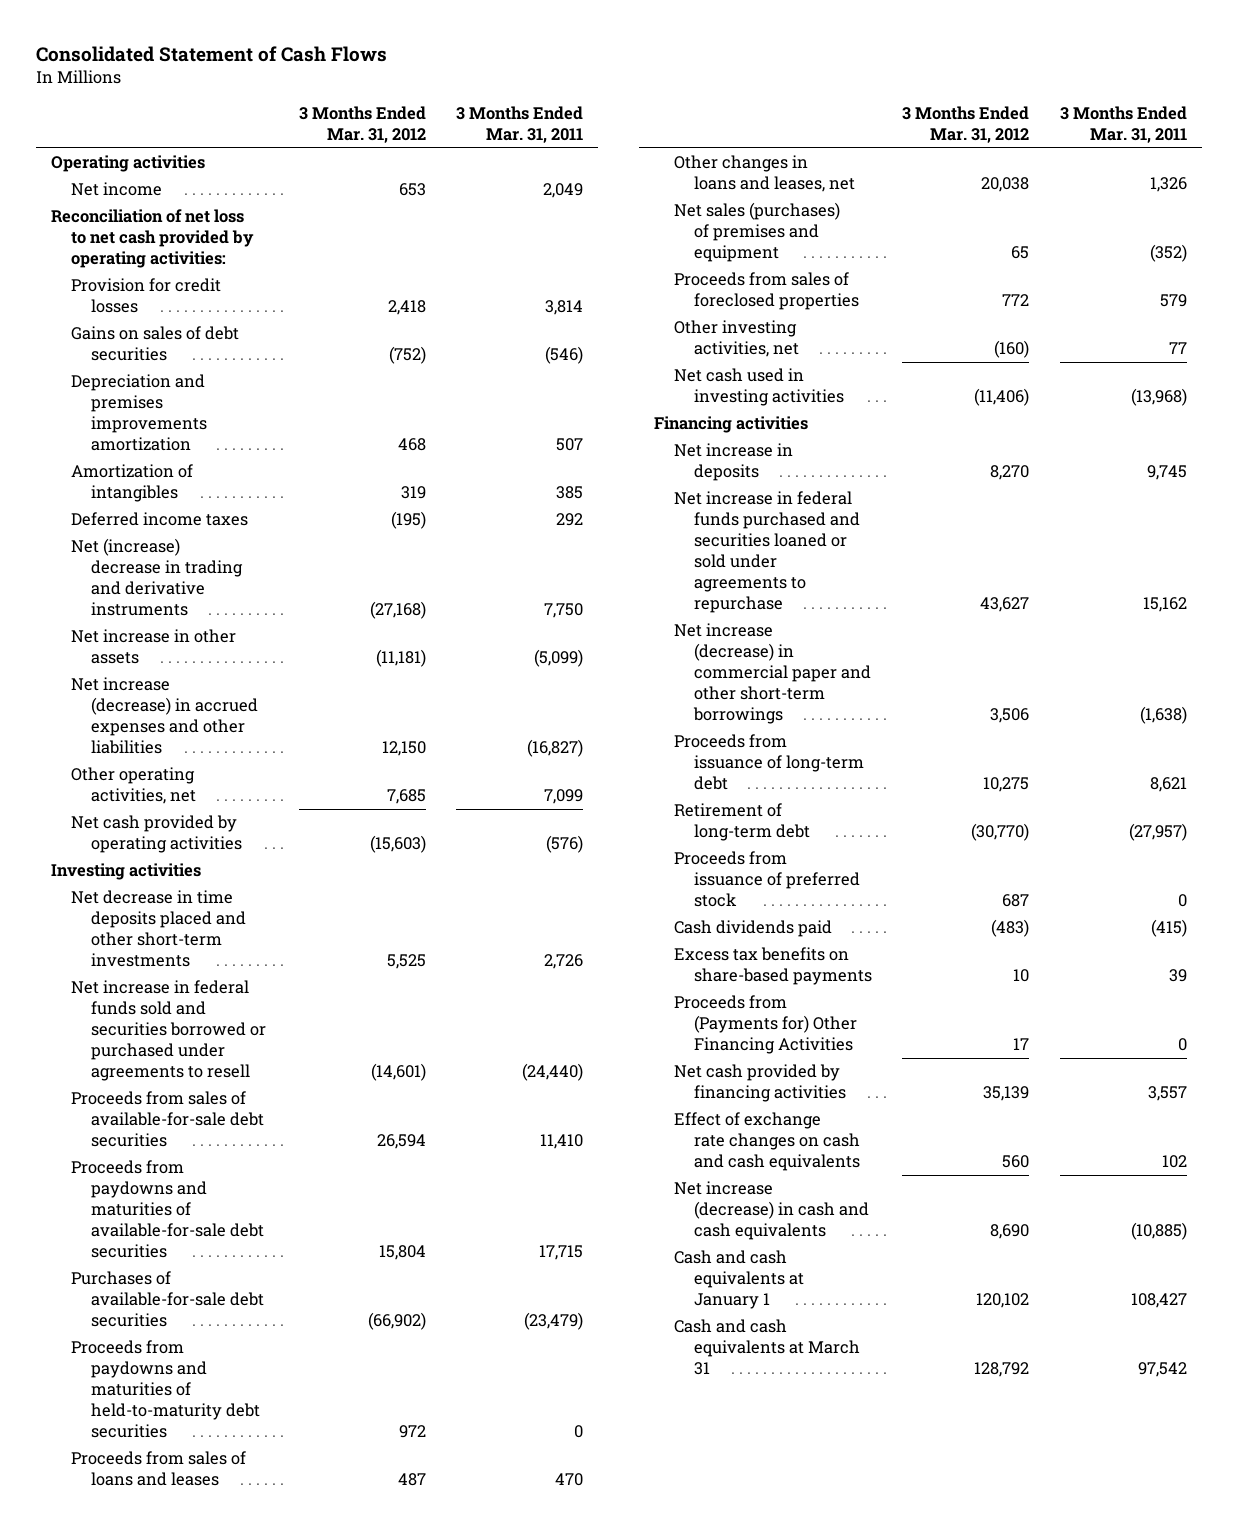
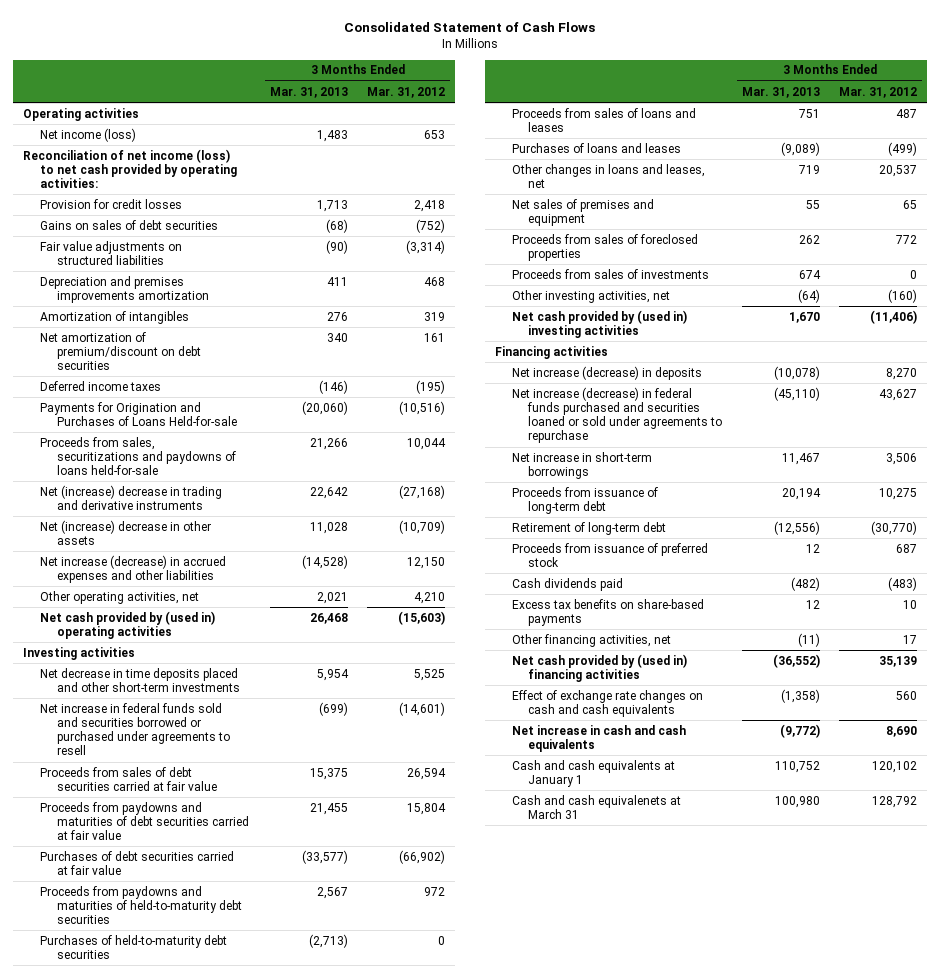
[456,106,584,144] 3 Months Ended Mar. 31, 2011 -> none
none -> [270,86,349,98] Mar. 31, 2013
[71,182,163,197] Net income -> [39,127,136,142] Net income (loss)
[51,209,255,269] Reconciliation of net loss to net cash provided by operating activities: -> [22,148,237,189] Reconciliation of net income (loss) to net cash provided by operating activities:
none -> [39,240,182,265] Fair value adjustments on structured liabilities
none -> [39,331,201,371] Net amortization of premium/discount on debt securities
none -> [39,401,237,426] Payments for Origination and Purchases of Loans Held-for-sale
none -> [39,436,236,476] Proceeds from sales, securitizations and paydowns of loans held-for-sale
[71,629,237,665] Net increase in other assets -> [39,519,211,545] Net (increase) decrease in other assets
[376,649,427,668] (11,181) -> [399,519,446,534] (10,709)
[387,789,427,805] 7,685 -> [414,591,446,604] 4,210
[71,815,243,854] Net cash provided by operating activities -> [39,610,215,639] Net cash provided by (used in) operating activities
[71,1091,265,1148] Proceeds from sales of available-for-sale debt securities -> [39,766,217,791] Proceeds from sales of debt securities carried at fair value
[71,1160,265,1259] Proceeds from paydowns and maturities of available-for-sale debt securities -> [39,801,249,841] Proceeds from paydowns and maturities of debt securities carried at fair value
[71,1271,265,1328] Purchases of available-for-sale debt securities -> [39,850,234,875] Purchases of debt securities carried at fair value
none -> [39,934,227,959] Purchases of held-to-maturity debt securities
none -> [511,142,681,153] Purchases of loans and leases
[981,177,1030,193] 20,038 -> [879,164,918,177] 20,537
[674,202,841,263] Net sales (purchases) of premises and equipment -> [511,198,654,226] Net sales of premises and equipment
none -> [511,268,709,279] Proceeds from sales of investments
[674,368,845,407] Net cash used in investing activities -> [511,309,687,338] Net cash provided by (used in) investing activities
[674,443,794,482] Net increase in deposits -> [511,365,702,380] Net increase (decrease) in deposits
[674,491,861,614] Net increase in federal funds purchased and securities loaned or sold under agreements to repurchase -> [511,386,723,444] Net increase (decrease) in federal funds purchased and securities loaned or sold under agreements to repurchase
[674,623,872,725] Net increase (decrease) in commercial paper and other short-term borrowings -> [511,451,652,479] Net increase in short-term borrowings
[674,995,858,1055] Proceeds from (Payments for) Other Financing Activities -> [511,633,671,647] Other financing activities, net
[674,1064,847,1103] Net cash provided by financing activities -> [511,653,687,682] Net cash provided by (used in) financing activities
[674,1181,870,1241] Net increase (decrease) in cash and cash equivalents -> [511,724,686,752] Net increase in cash and cash equivalents
[674,1319,861,1376] Cash and cash equivalents at March 31 -> [511,794,681,819] Cash and cash equivalenets at March 31

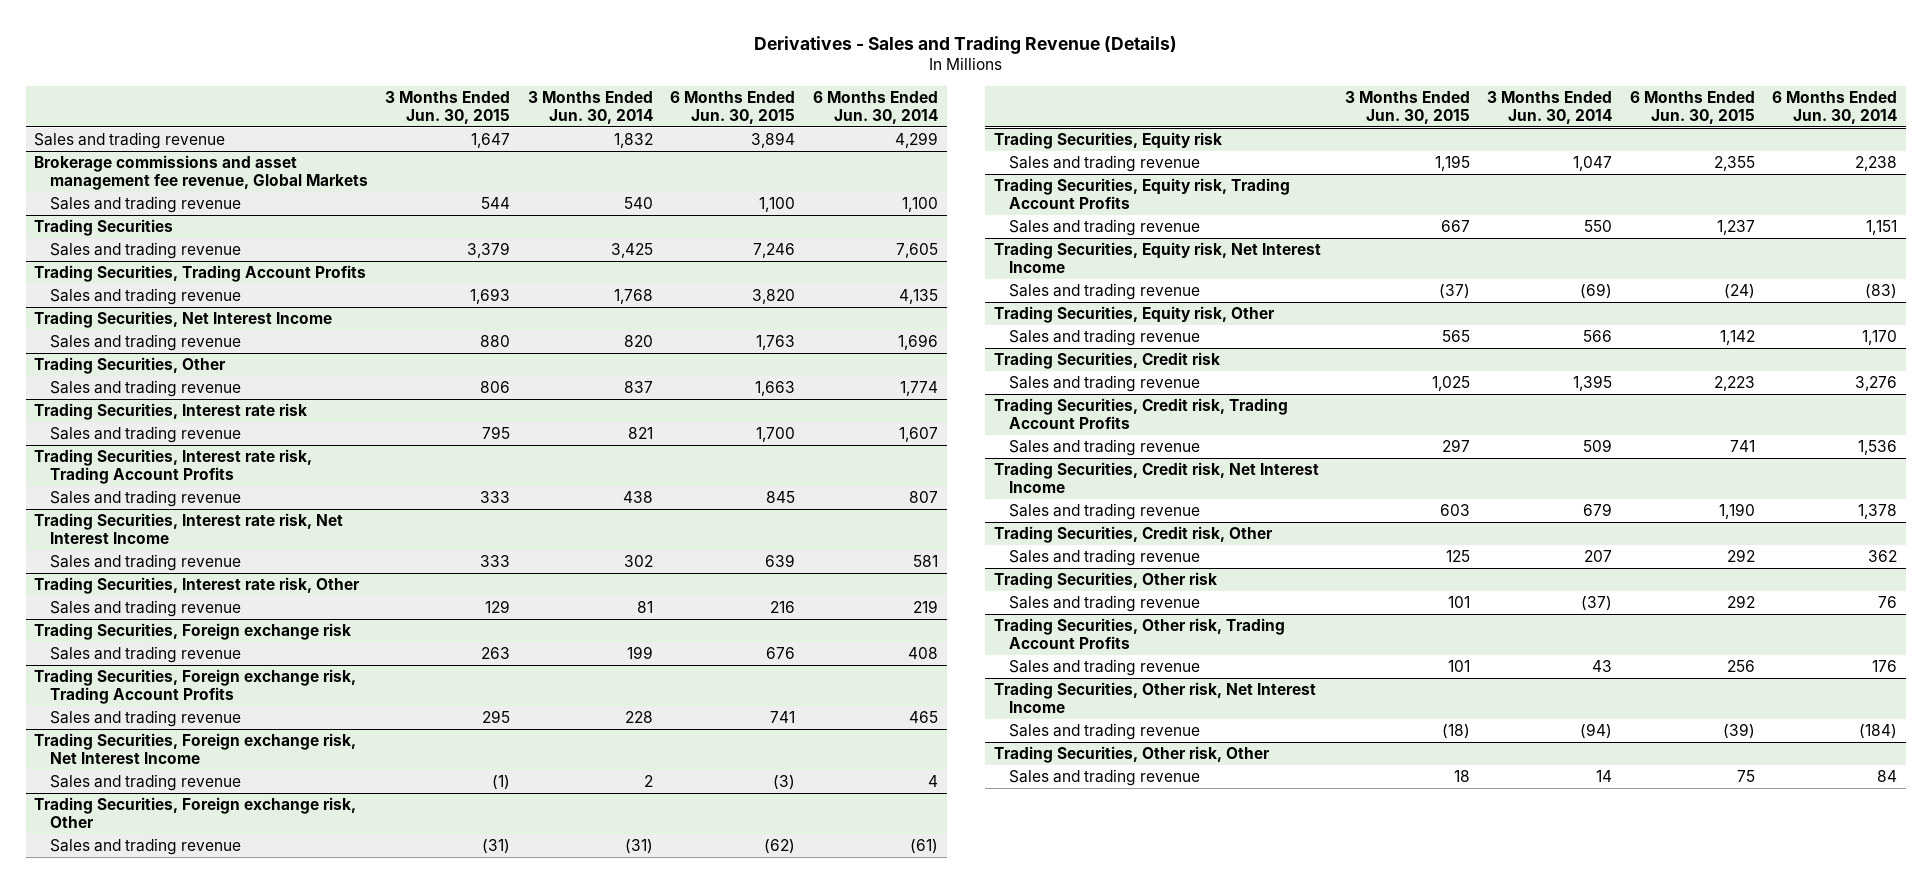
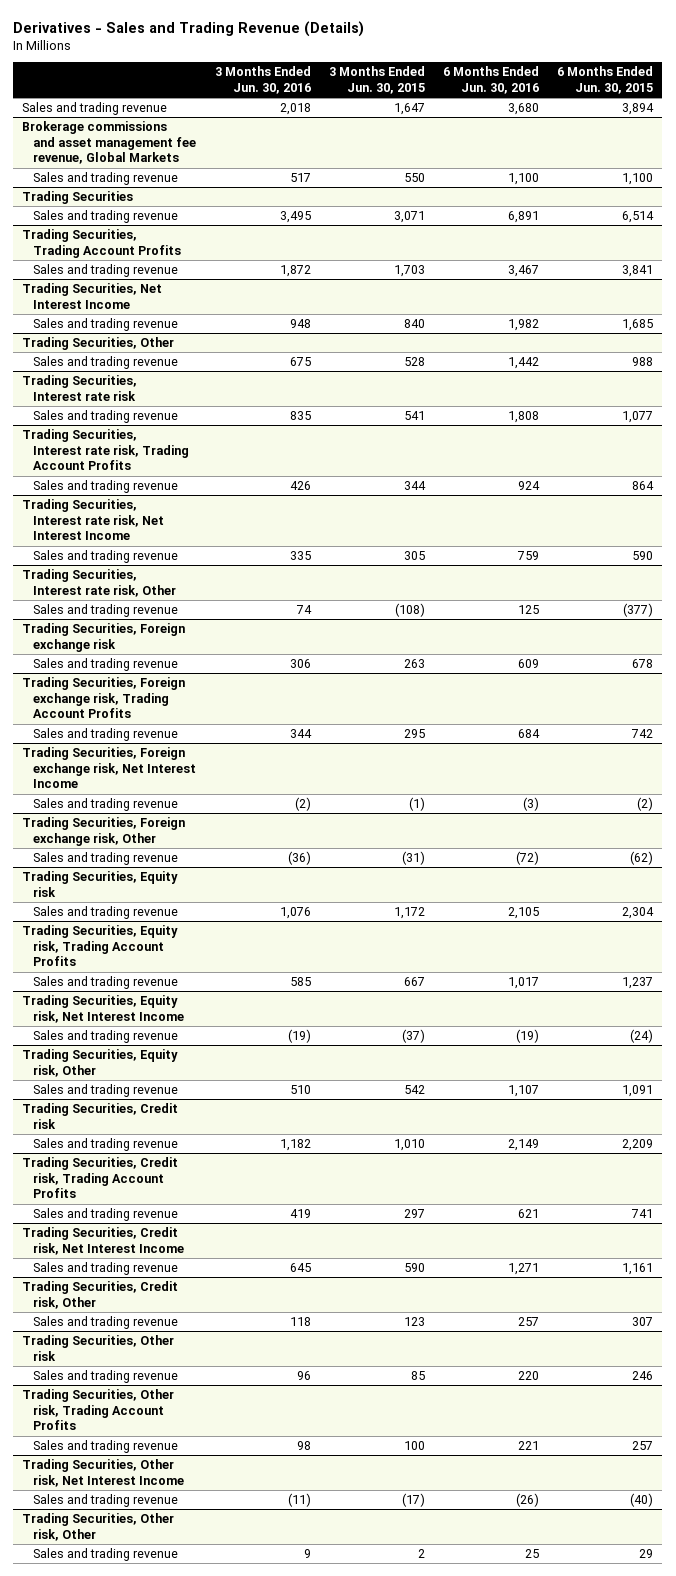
[527,91,653,124] 3 Months Ended Jun. 30, 2014 -> none
[812,91,938,124] 6 Months Ended Jun. 30, 2014 -> none
none -> [214,66,311,95] 3 Months Ended Jun. 30, 2016
none -> [443,66,540,95] 6 Months Ended Jun. 30, 2016
[481,197,511,210] 544 -> [403,173,425,183] 550
[467,242,511,259] 3,379 -> [393,211,425,224] 3,071
[753,243,796,259] 7,246 -> [622,211,655,224] 6,514
[470,288,511,305] 1,693 -> [393,265,425,278] 1,703
[752,289,796,305] 3,820 -> [622,265,654,278] 3,841
[480,335,511,348] 880 -> [403,319,425,329] 840
[756,335,796,351] 1,763 -> [622,319,654,332] 1,685
[480,381,511,394] 806 -> [403,357,425,367] 528
[755,381,796,397] 1,663 -> [632,357,654,367] 988
[482,426,511,440] 795 -> [403,411,425,421] 541
[756,427,796,443] 1,700 -> [622,411,654,424] 1,077
[480,491,511,504] 333 -> [403,481,426,491] 344
[766,491,796,504] 845 -> [632,481,655,491] 864
[480,555,511,568] 333 -> [403,551,425,561] 305
[765,554,796,568] 639 -> [632,551,654,561] 590
[485,600,511,614] 129 -> [394,603,425,618] (108)
[770,601,796,614] 216 -> [623,603,654,618] (377)
[766,647,796,660] 676 -> [632,659,654,669] 678
[770,711,796,724] 741 -> [631,729,654,739] 742
[773,775,796,791] (3) -> [637,797,654,812] (2)
[1434,155,1470,172] 1,195 -> [393,907,425,920] 1,172
[1713,156,1755,172] 2,355 -> [622,907,655,920] 2,304
[1441,330,1470,343] 565 -> [403,1085,425,1095] 542
[1719,330,1755,346] 1,142 -> [622,1085,654,1098] 1,091
[1431,376,1470,392] 1,025 -> [393,1139,425,1152] 1,010
[1713,376,1755,392] 2,223 -> [622,1139,654,1152] 2,209
[1439,504,1470,517] 603 -> [403,1263,425,1273] 590
[1718,503,1755,520] 1,190 -> [622,1263,654,1276] 1,161
[1445,550,1470,563] 125 -> [403,1317,425,1327] 123
[1726,549,1755,563] 292 -> [632,1317,654,1327] 307
[1447,596,1470,609] 101 -> [410,1371,425,1381] 85
[1726,595,1755,609] 292 -> [632,1371,654,1381] 246
[1447,660,1470,673] 101 -> [403,1441,425,1451] 100
[1726,660,1755,673] 256 -> [632,1441,654,1451] 257
[1441,724,1470,740] (18) -> [401,1493,425,1508] (17)
[1722,723,1755,740] (39) -> [630,1493,654,1508] (40)
[1453,770,1470,783] 18 -> [417,1549,425,1559] 2
[1736,770,1755,783] 75 -> [639,1549,654,1559] 29

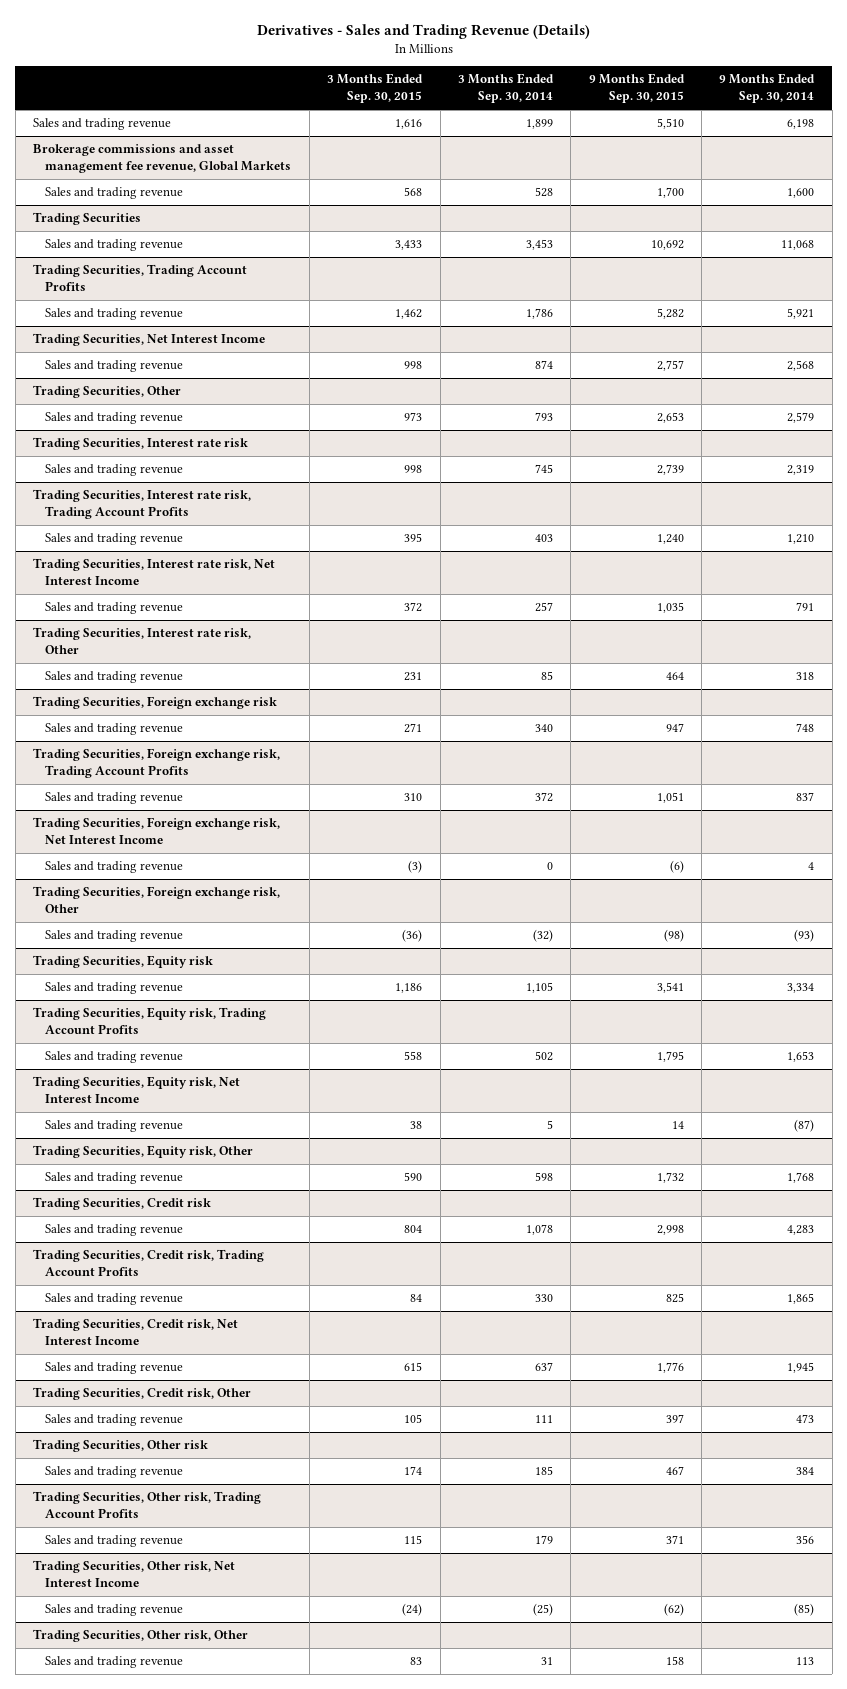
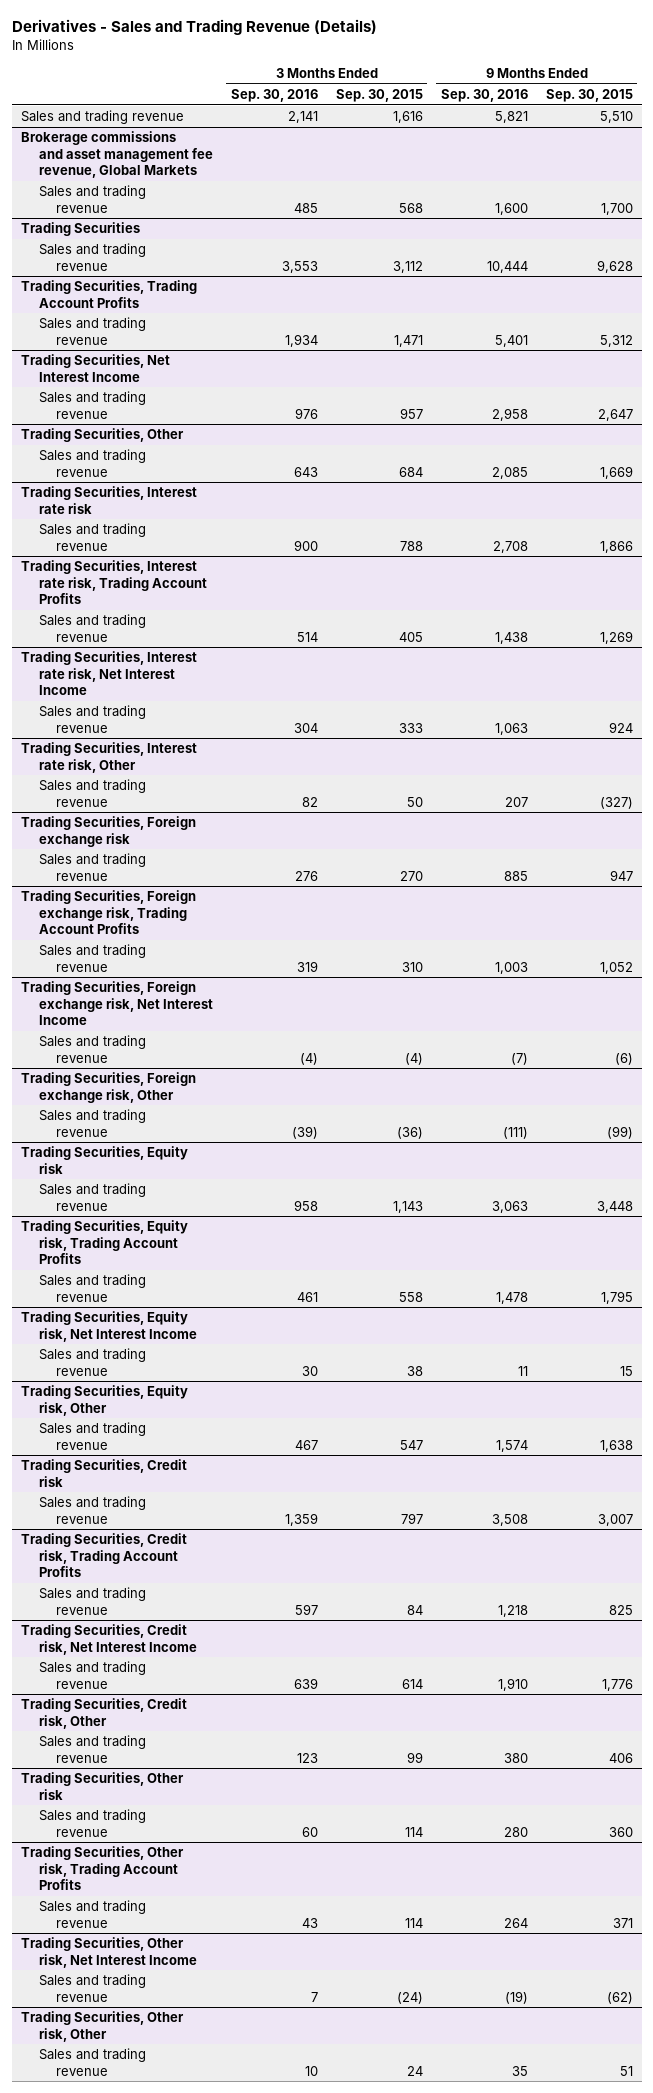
[457,73,554,104] 3 Months Ended Sep. 30, 2014 -> none
[719,73,816,104] 9 Months Ended Sep. 30, 2014 -> none
none -> [230,88,318,102] Sep. 30, 2016
none -> [440,88,528,102] Sep. 30, 2016
[395,240,423,251] 3,433 -> [392,260,423,273] 3,112
[650,240,684,251] 10,692 -> [596,259,633,273] 9,628
[395,309,423,320] 1,462 -> [393,334,423,347] 1,471
[656,308,684,320] 5,282 -> [599,334,633,347] 5,312
[404,361,423,370] 998 -> [399,407,423,419] 957
[656,360,684,372] 2,757 -> [597,408,633,421] 2,647
[404,412,423,422] 973 -> [398,466,423,477] 684
[656,412,684,424] 2,653 -> [599,465,633,479] 1,669
[404,465,423,474] 998 -> [399,540,423,551] 788
[656,464,684,476] 2,739 -> [599,540,633,553] 1,866
[404,533,423,543] 395 -> [398,631,423,642] 405
[656,534,684,545] 1,240 -> [599,630,633,644] 1,269
[404,602,423,613] 372 -> [398,722,423,733] 333
[656,602,684,614] 1,035 -> [608,721,633,733] 924
[404,672,423,682] 231 -> [406,796,423,807] 50
[665,672,684,681] 464 -> [599,796,633,809] (327)
[404,723,423,734] 271 -> [399,870,423,881] 270
[656,792,684,804] 1,051 -> [599,961,633,974] 1,052
[408,860,423,874] (3) -> [404,1052,423,1065] (4)
[663,929,684,943] (98) -> [606,1125,633,1139] (99)
[395,983,423,994] 1,186 -> [392,1200,423,1213] 1,143
[656,982,684,994] 3,541 -> [596,1200,633,1213] 3,448
[671,1121,684,1130] 14 -> [619,1365,633,1376] 15
[404,1172,423,1182] 590 -> [399,1439,423,1450] 547
[656,1172,684,1184] 1,732 -> [599,1439,633,1452] 1,638
[404,1225,423,1234] 804 -> [400,1512,423,1524] 797
[656,1225,684,1236] 2,998 -> [597,1513,633,1526] 3,007
[404,1362,423,1372] 615 -> [401,1678,423,1689] 614
[404,1414,423,1424] 105 -> [406,1751,423,1763] 99
[665,1414,684,1424] 397 -> [608,1752,633,1763] 406
[404,1466,423,1476] 174 -> [404,1826,423,1837] 114
[665,1466,684,1476] 467 -> [608,1826,633,1837] 360
[404,1535,423,1545] 115 -> [404,1917,423,1928] 114
[410,1657,423,1666] 83 -> [406,2065,423,2076] 24
[665,1656,684,1666] 158 -> [619,2065,633,2076] 51

